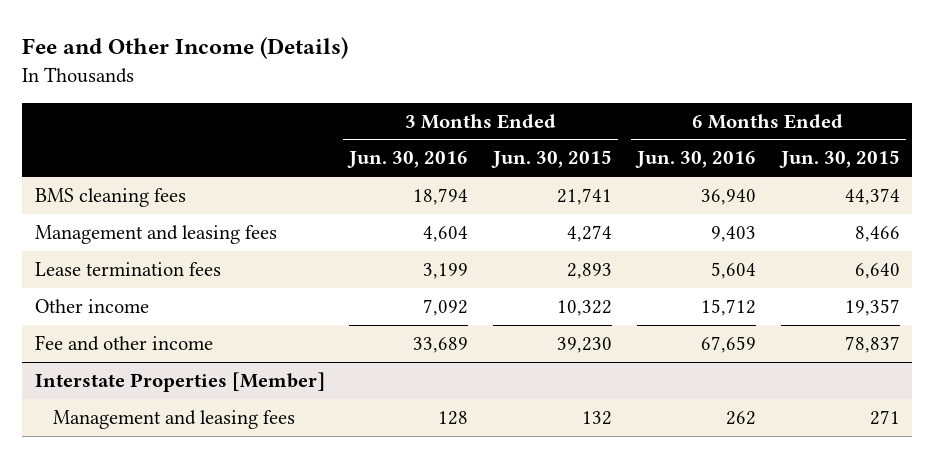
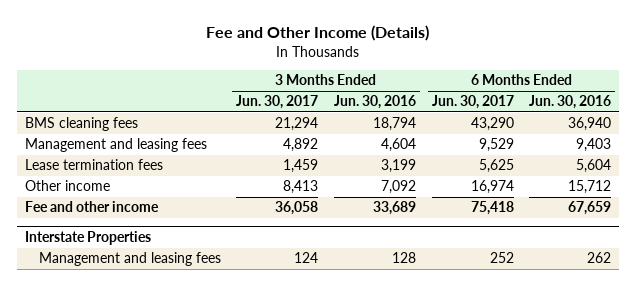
[491,150,613,169] Jun. 30, 2015 -> none
[778,150,900,169] Jun. 30, 2015 -> none
none -> [236,95,319,110] Jun. 30, 2017
none -> [431,95,514,110] Jun. 30, 2017
[34,372,325,393] Interstate Properties [Member] -> [25,230,152,245] Interstate Properties

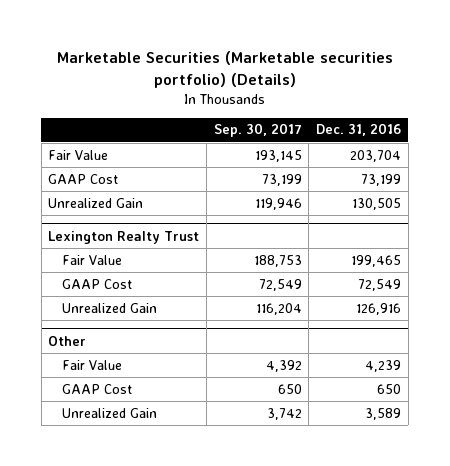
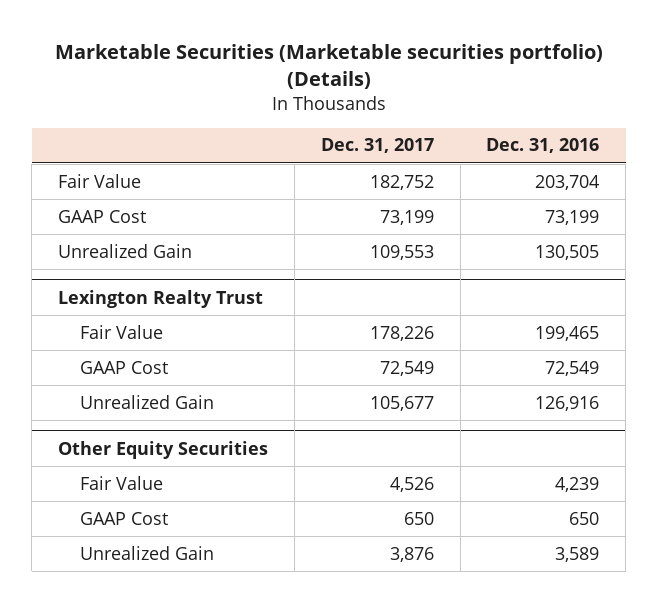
[213,123,302,138] Sep. 30, 2017 -> none
none -> [320,138,434,154] Dec. 31, 2017
[48,335,87,346] Other -> [58,440,269,459] Other Equity Securities

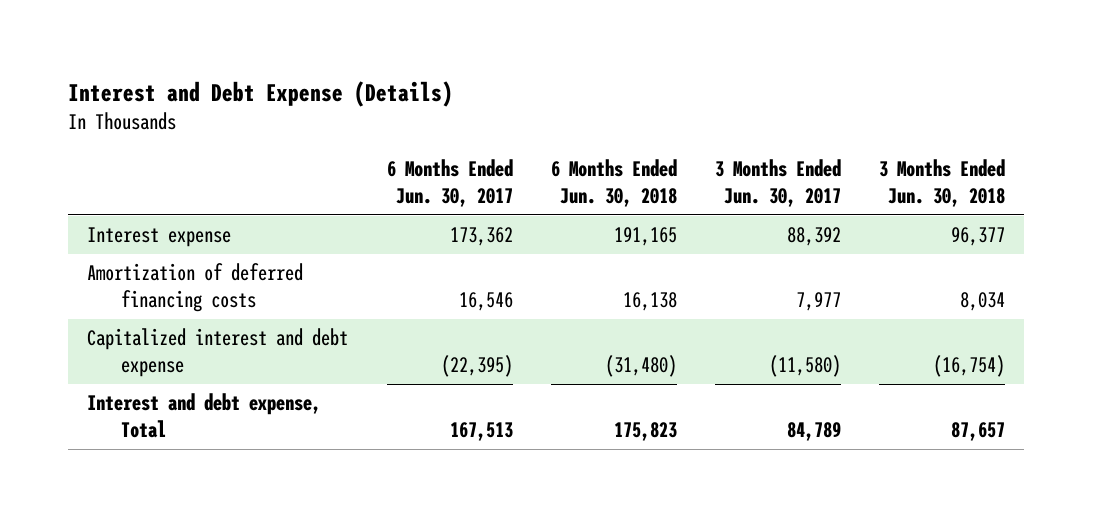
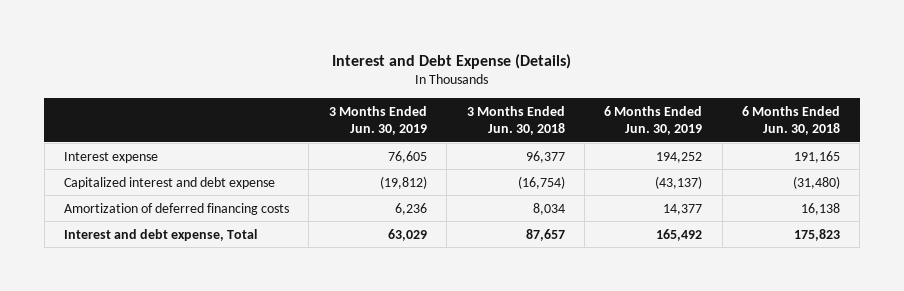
[386,159,513,207] 6 Months Ended Jun. 30, 2017 -> none
[715,159,842,207] 3 Months Ended Jun. 30, 2017 -> none
none -> [328,105,427,135] 3 Months Ended Jun. 30, 2019
none -> [604,105,703,135] 6 Months Ended Jun. 30, 2019
[87,263,304,313] Amortization of deferred financing costs -> [63,202,289,215] Amortization of deferred financing costs

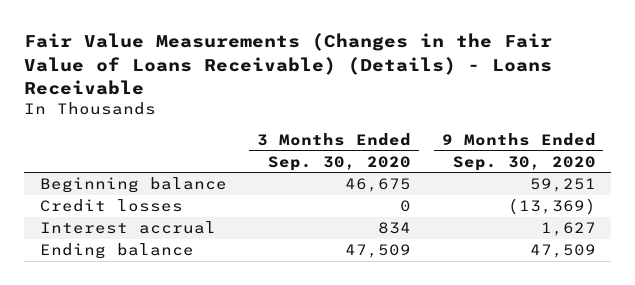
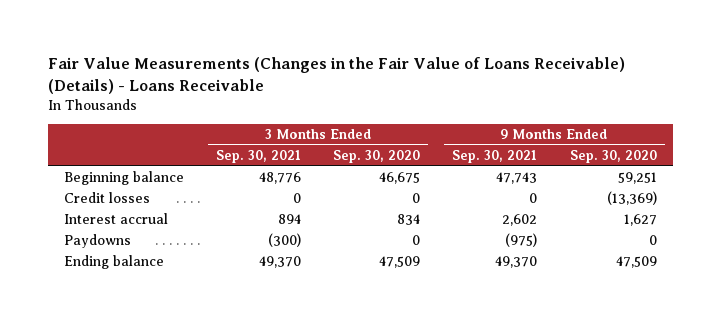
none -> [216,150,302,164] Sep. 30, 2021
none -> [452,150,538,164] Sep. 30, 2021
none -> [64,234,132,249] Paydowns

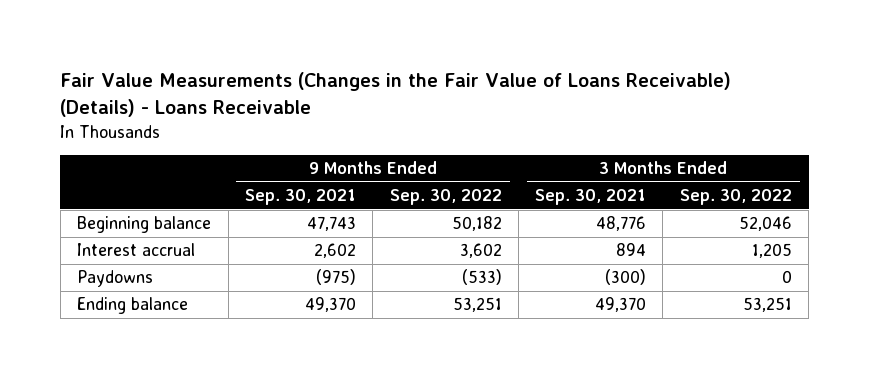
[333,150,421,164] Sep. 30, 2020 -> none
[569,150,657,164] Sep. 30, 2020 -> none
none -> [389,189,502,206] Sep. 30, 2022
none -> [679,189,792,206] Sep. 30, 2022
[64,192,151,204] Credit losses -> none

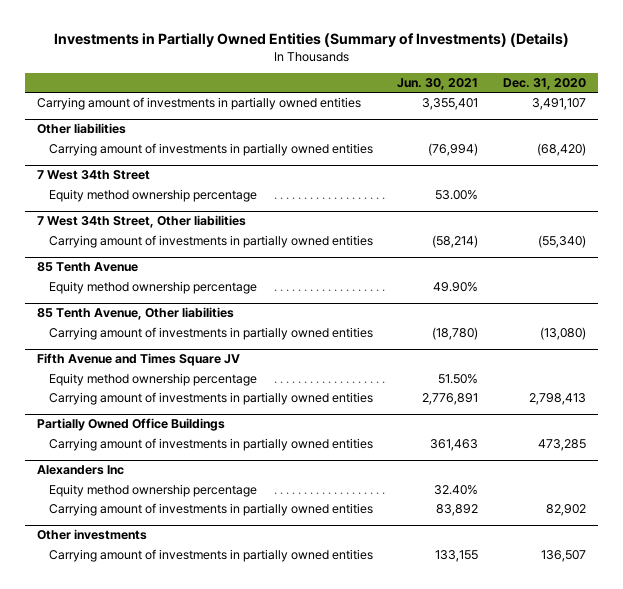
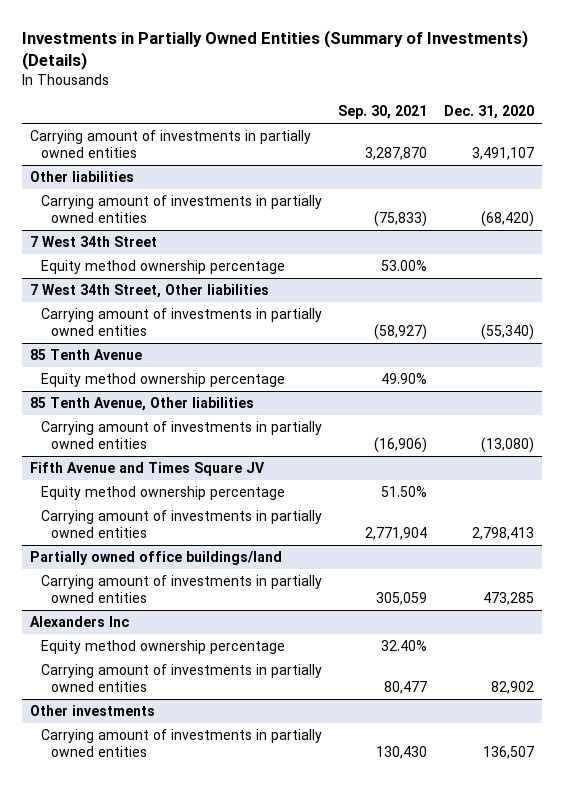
[397,78,479,91] Jun. 30, 2021 -> none
none -> [338,105,428,120] Sep. 30, 2021
[37,418,226,432] Partially Owned Office Buildings -> [30,551,283,566] Partially owned office buildings/land

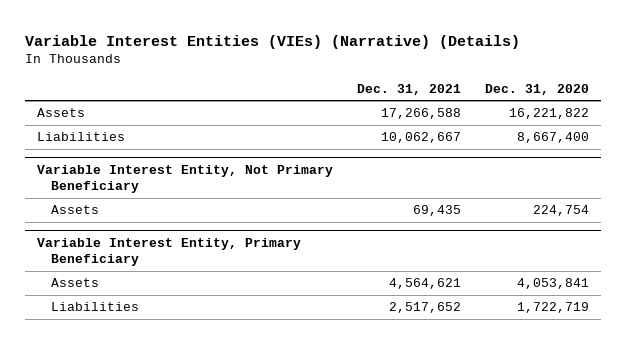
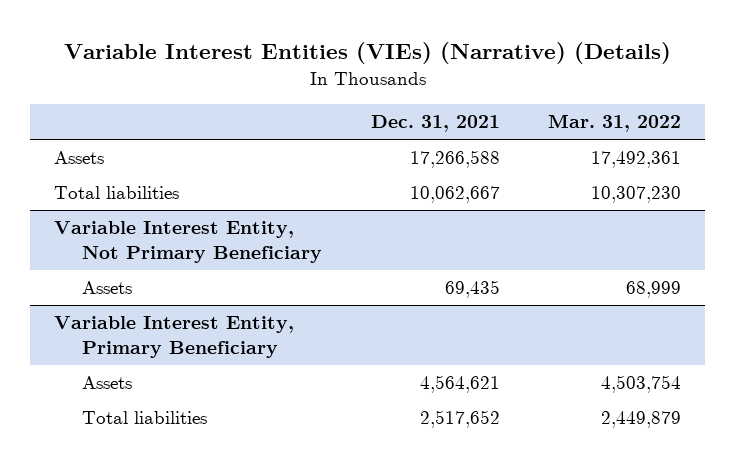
[484,83,589,95] Dec. 31, 2020 -> none
none -> [547,113,681,132] Mar. 31, 2022
[37,132,126,142] Liabilities -> [54,186,180,200] Total liabilities
[50,302,139,312] Liabilities -> [82,411,208,425] Total liabilities

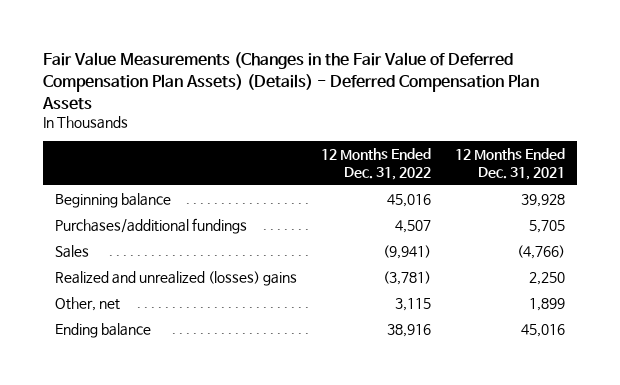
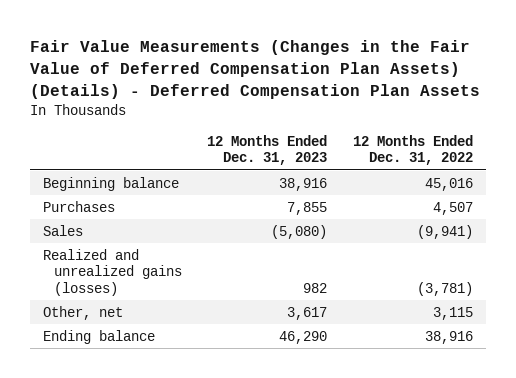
[455,148,566,181] 12 Months Ended Dec. 31, 2021 -> none
none -> [207,134,328,166] 12 Months Ended Dec. 31, 2023
[55,217,248,234] Purchases/additional fundings -> [43,200,116,212] Purchases
[55,270,298,286] Realized and unrealized (losses) gains -> [43,248,183,297] Realized and unrealized gains (losses)

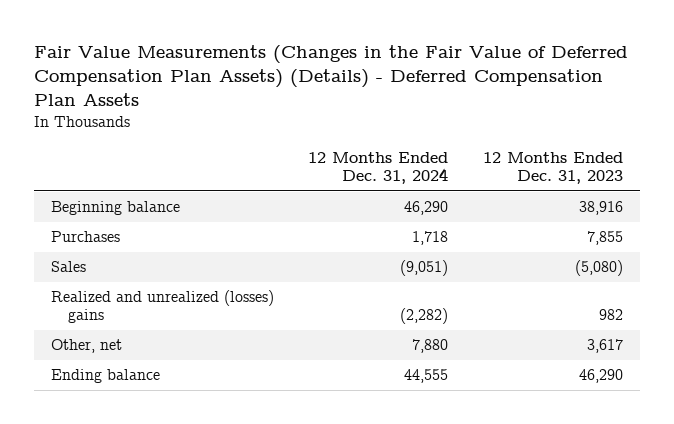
[352,134,473,166] 12 Months Ended Dec. 31, 2022 -> none
none -> [308,152,449,185] 12 Months Ended Dec. 31, 2024
[43,248,183,297] Realized and unrealized gains (losses) -> [50,290,274,324] Realized and unrealized (losses) gains

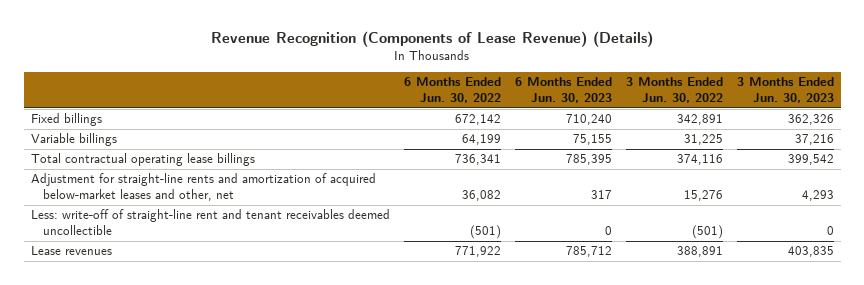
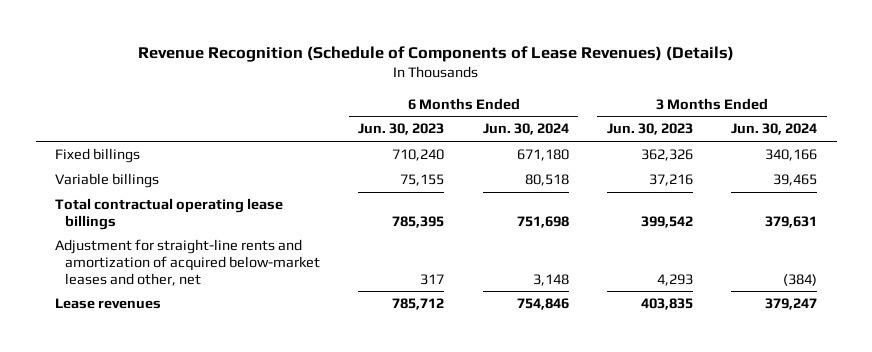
[211,31,654,48] Revenue Recognition (Components of Lease Revenue) (Details) -> [138,46,735,63] Revenue Recognition (Schedule of Components of Lease Revenues) (Details)
[403,77,501,104] 6 Months Ended Jun. 30, 2022 -> none
[625,77,723,104] 3 Months Ended Jun. 30, 2022 -> none
none -> [482,123,569,136] Jun. 30, 2024
none -> [731,123,818,136] Jun. 30, 2024
[30,209,390,236] Less: write-off of straight-line rent and tenant receivables deemed uncollectible -> none

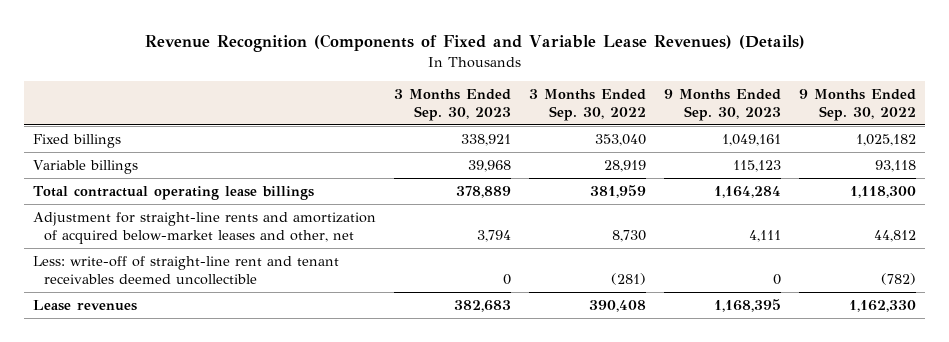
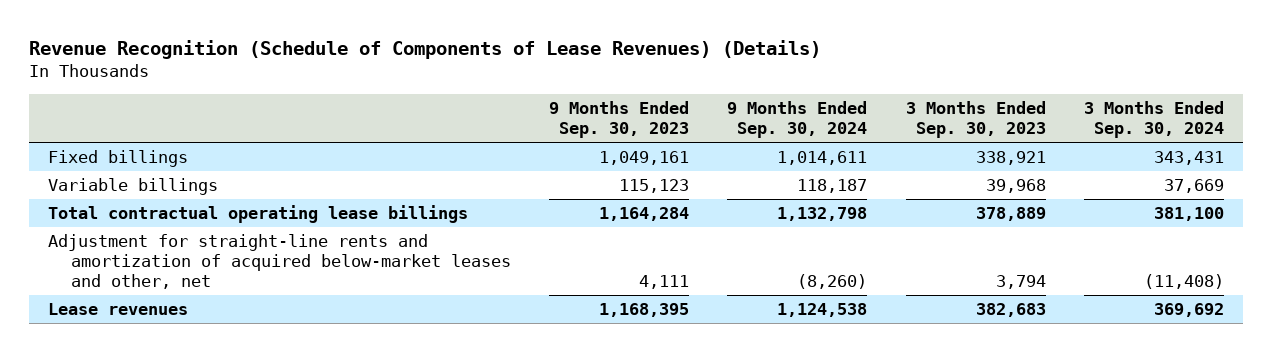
[144,33,805,52] Revenue Recognition (Components of Fixed and Variable Lease Revenues) (Details) -> [29,39,822,59] Revenue Recognition (Schedule of Components of Lease Revenues) (Details)
[529,89,647,121] 3 Months Ended Sep. 30, 2022 -> none
[799,89,917,121] 9 Months Ended Sep. 30, 2022 -> none
none -> [727,101,868,139] 9 Months Ended Sep. 30, 2024
none -> [1084,101,1225,139] 3 Months Ended Sep. 30, 2024
[33,256,340,285] Less: write-off of straight-line rent and tenant receivables deemed uncollectible -> none

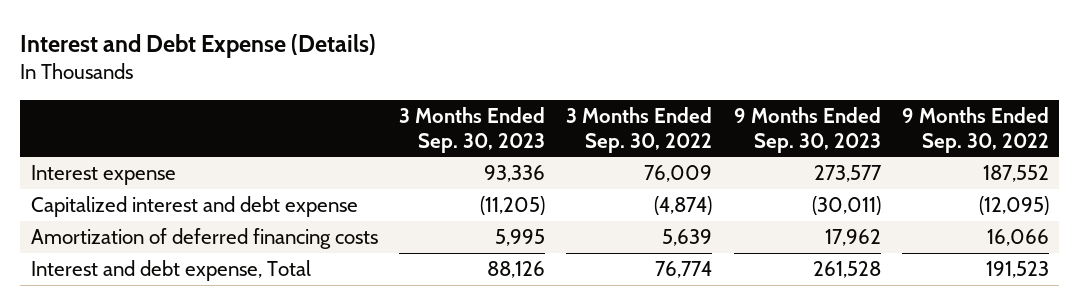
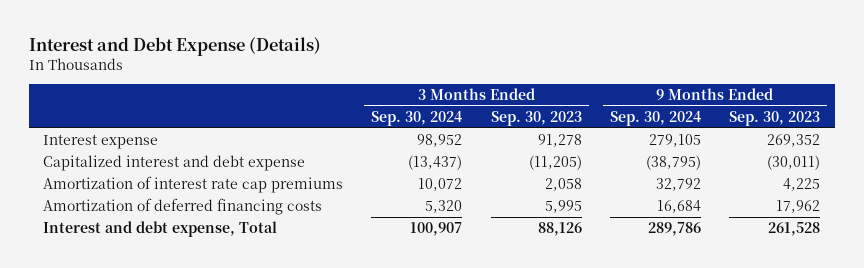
[566,106,713,153] 3 Months Ended Sep. 30, 2022 -> none
[901,106,1049,153] 9 Months Ended Sep. 30, 2022 -> none
none -> [371,110,463,126] Sep. 30, 2024
none -> [610,110,702,126] Sep. 30, 2024
[484,165,546,183] 93,336 -> [537,134,582,148] 91,278
[813,165,882,183] 273,577 -> [767,134,821,148] 269,352
none -> [43,176,344,194] Amortization of interest rate cap premiums

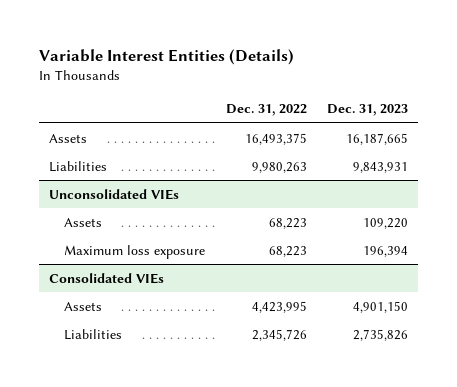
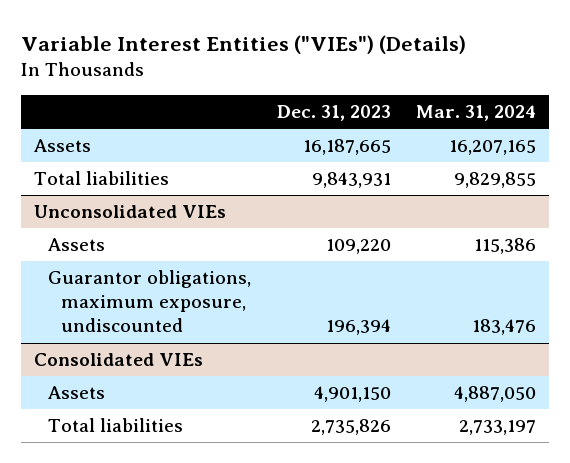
[39,49,295,66] Variable Interest Entities (Details) -> [21,34,467,54] Variable Interest Entities ("VIEs") (Details)
[225,104,307,117] Dec. 31, 2022 -> none
none -> [416,105,537,122] Mar. 31, 2024
[49,160,108,172] Liabilities -> [34,171,170,186] Total liabilities
[64,244,206,259] Maximum loss exposure -> [47,270,251,333] Guarantor obligations, maximum exposure, undiscounted
[64,328,123,340] Liabilities -> [47,418,183,433] Total liabilities

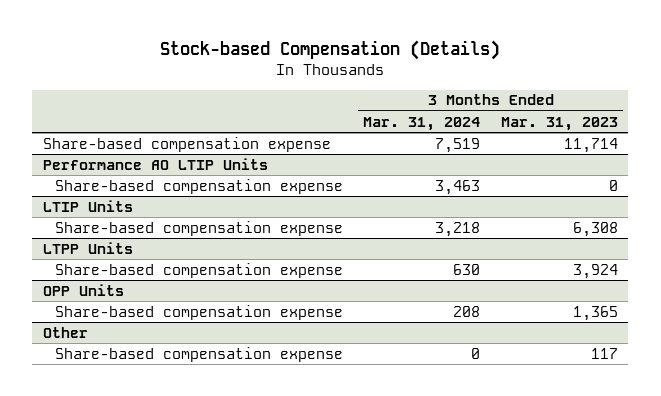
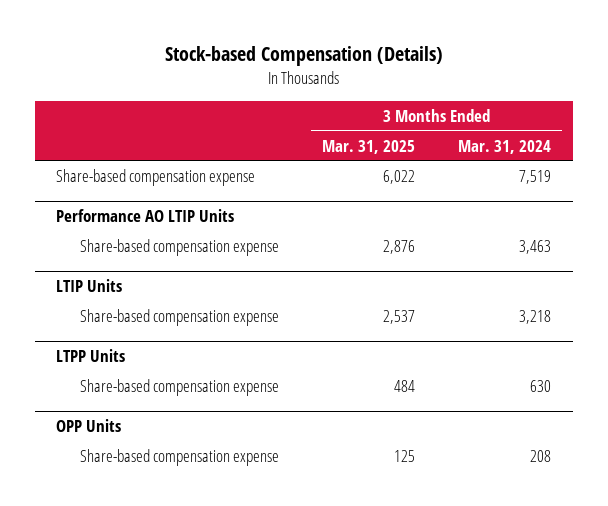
[501,116,619,131] Mar. 31, 2023 -> none
none -> [322,139,416,154] Mar. 31, 2025
[42,326,88,338] Other -> none
[54,346,343,362] Share-based compensation expense -> none

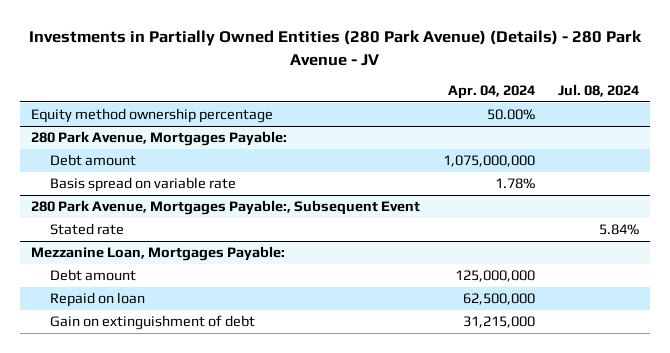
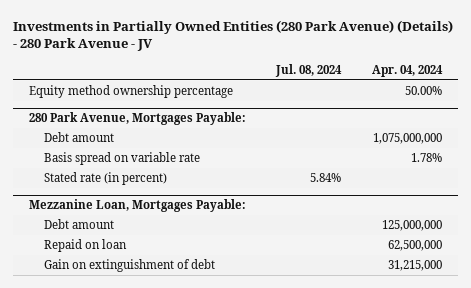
[31,199,421,215] 280 Park Avenue, Mortgages Payable:, Subsequent Event -> none
[49,222,124,235] Stated rate -> [43,172,167,186] Stated rate (in percent)

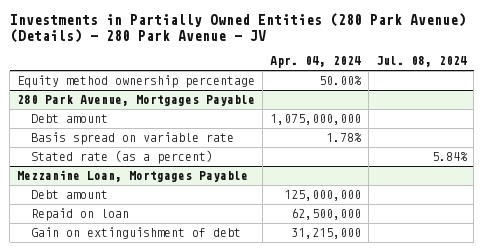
[28,112,246,126] 280 Park Avenue, Mortgages Payable: -> [17,95,256,107] 280 Park Avenue, Mortgages Payable
[43,172,167,186] Stated rate (in percent) -> [30,150,213,165] Stated rate (as a percent)
[28,199,246,213] Mezzanine Loan, Mortgages Payable: -> [17,170,249,183] Mezzanine Loan, Mortgages Payable

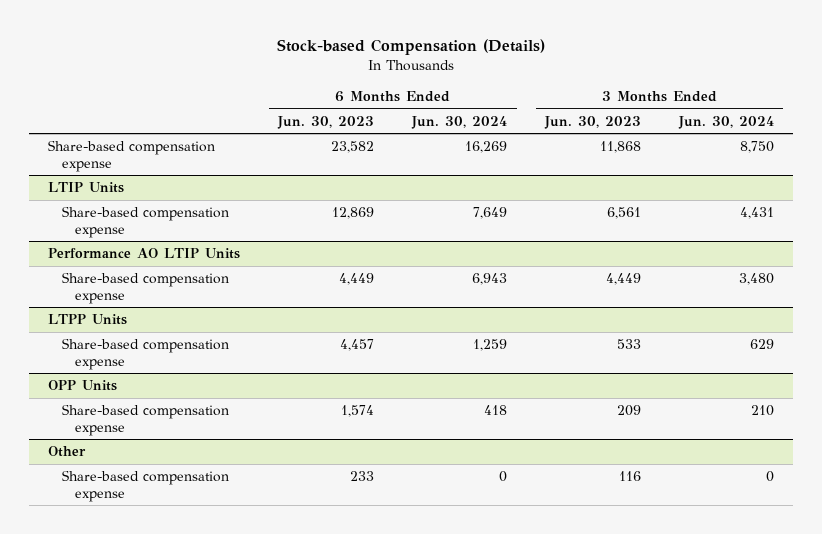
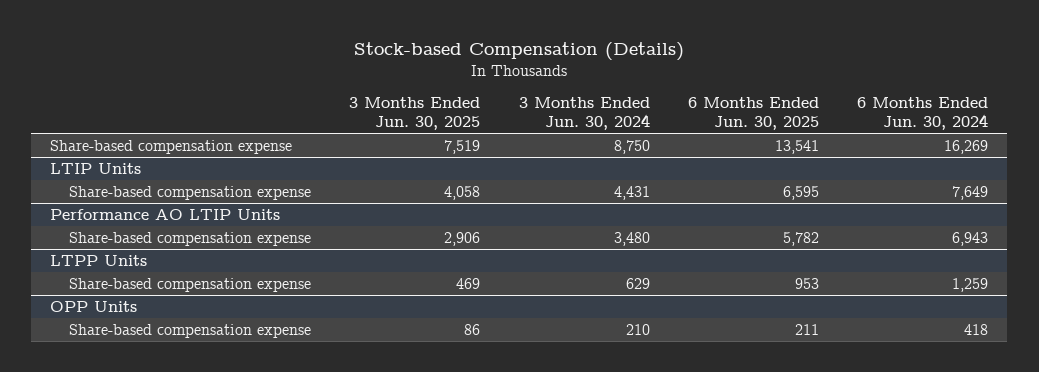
[277,115,375,129] Jun. 30, 2023 -> none
[544,115,642,129] Jun. 30, 2023 -> none
none -> [349,97,481,131] 3 Months Ended Jun. 30, 2025
none -> [688,97,820,131] 6 Months Ended Jun. 30, 2025
[48,446,87,458] Other -> none
[61,470,229,502] Share-based compensation expense -> none

